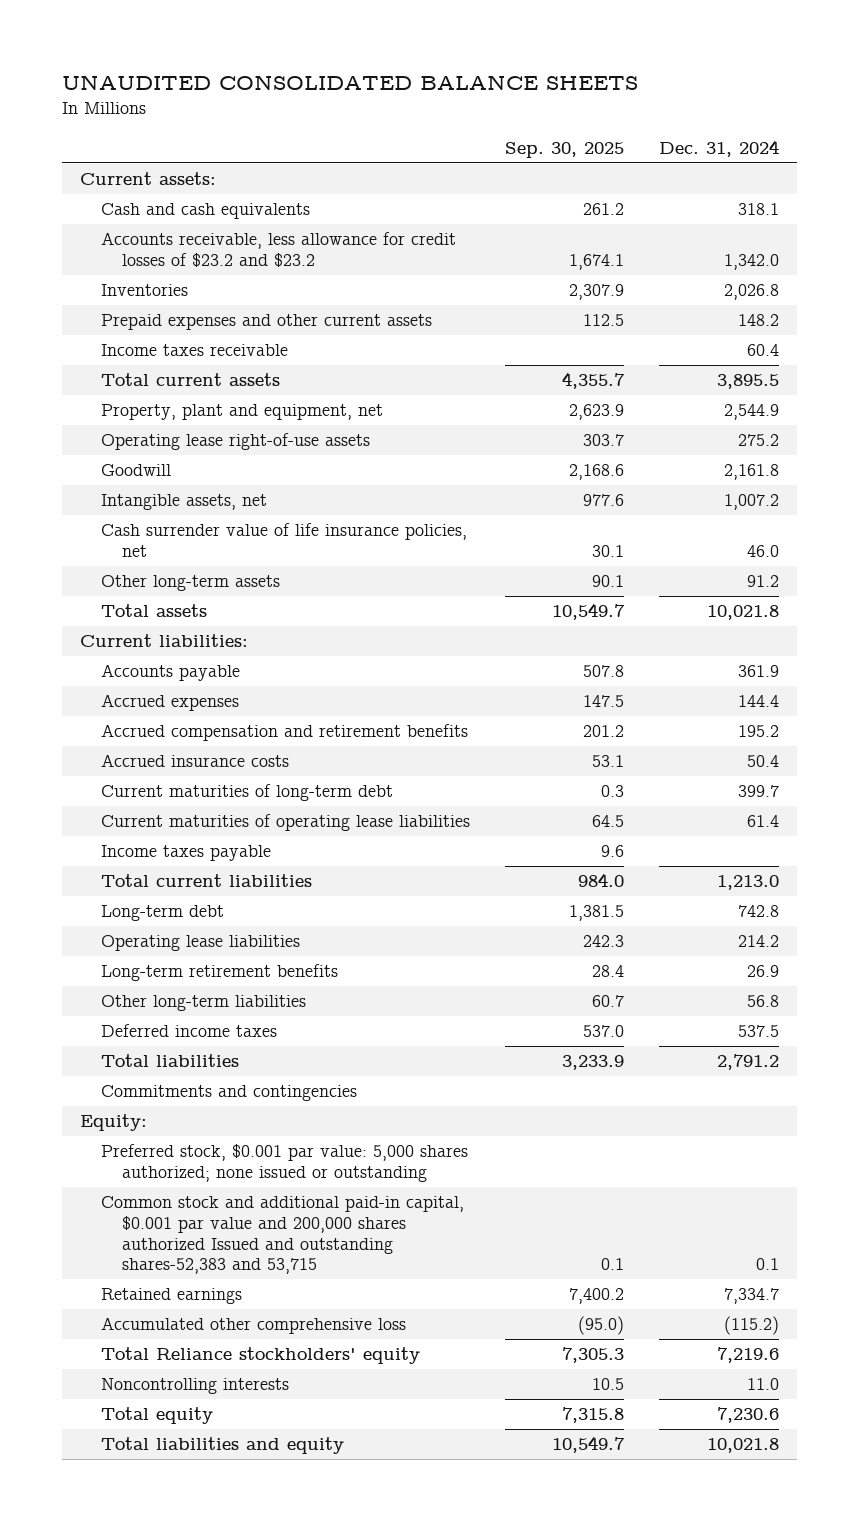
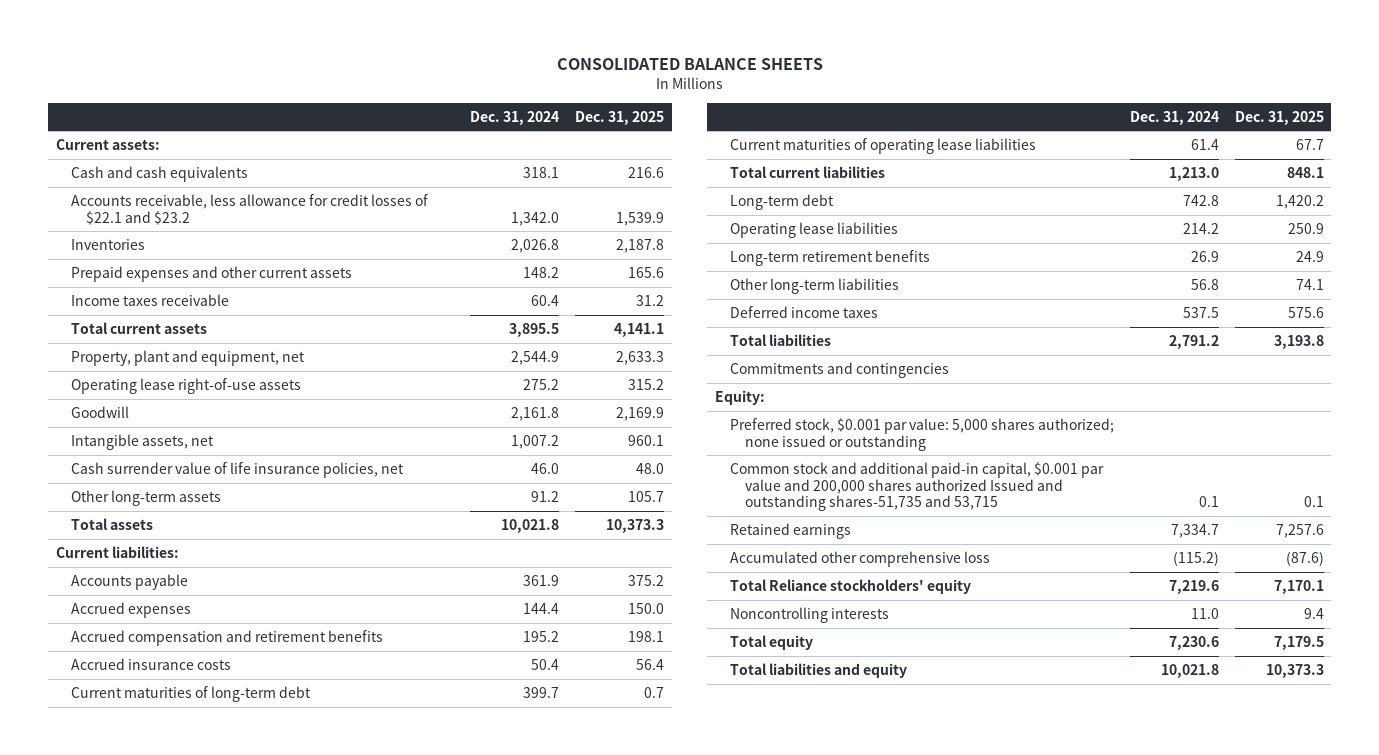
[62,74,639,90] UNAUDITED CONSOLIDATED BALANCE SHEETS -> [556,57,823,70] CONSOLIDATED BALANCE SHEETS
[504,141,624,158] Sep. 30, 2025 -> none
none -> [575,110,665,125] Dec. 31, 2025
[100,232,456,268] Accounts receivable, less allowance for credit losses of $23.2 and $23.2 -> [70,194,428,225] Accounts receivable, less allowance for credit losses of $22.1 and $23.2
[100,845,271,862] Income taxes payable -> none
[100,1196,464,1275] Common stock and additional paid-in capital, $0.001 par value and 200,000 shares authorized Issued and outstanding shares-52,383 and 53,715 -> [730,462,1105,512] Common stock and additional paid-in capital, $0.001 par value and 200,000 shares authorized Issued and outstanding shares-51,735 and 53,715

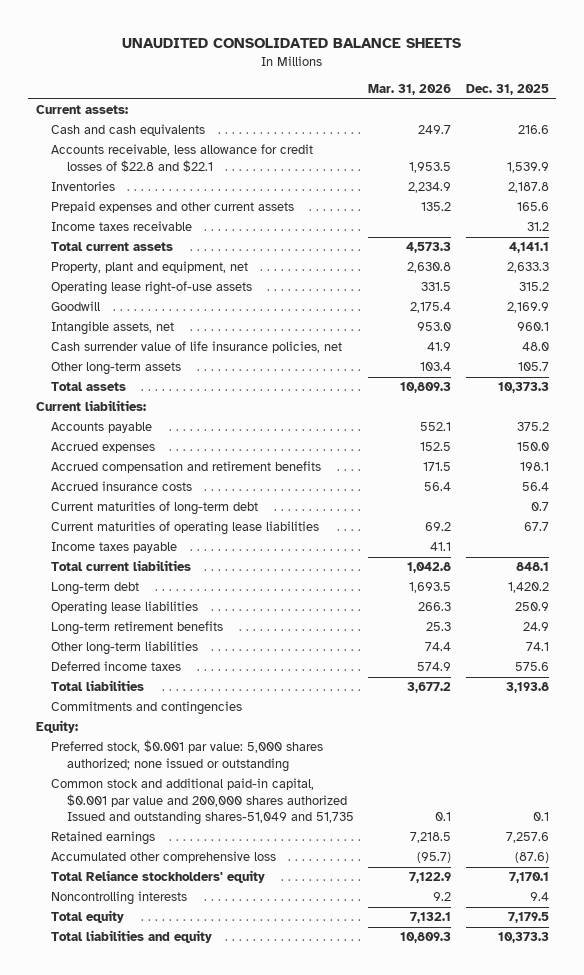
[556,57,823,70] CONSOLIDATED BALANCE SHEETS -> [122,38,462,49] UNAUDITED CONSOLIDATED BALANCE SHEETS
[470,110,560,125] Dec. 31, 2024 -> none
none -> [368,83,452,95] Mar. 31, 2026
[70,194,428,225] Accounts receivable, less allowance for credit losses of $22.1 and $23.2 -> [51,144,314,172] Accounts receivable, less allowance for credit losses of $22.8 and $22.1
none -> [51,542,178,554] Income taxes payable
[730,462,1105,512] Common stock and additional paid-in capital, $0.001 par value and 200,000 shares authorized Issued and outstanding shares-51,735 and 53,715 -> [51,778,354,826] Common stock and additional paid-in capital, $0.001 par value and 200,000 shares authorized Issued and outstanding shares-51,049 and 51,735

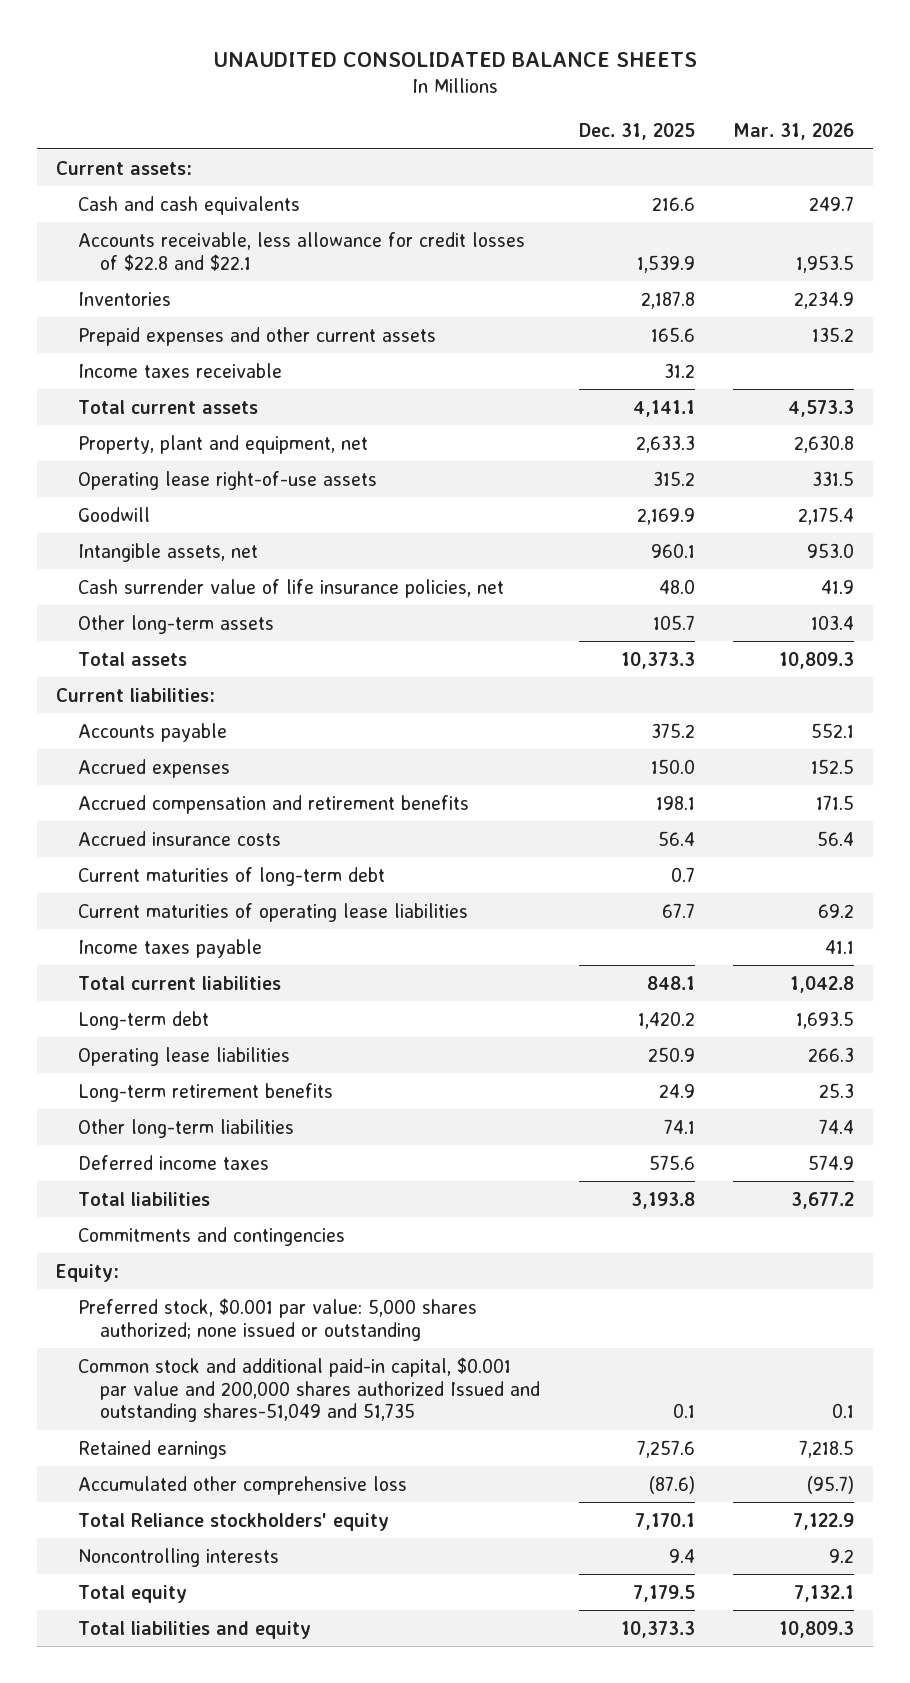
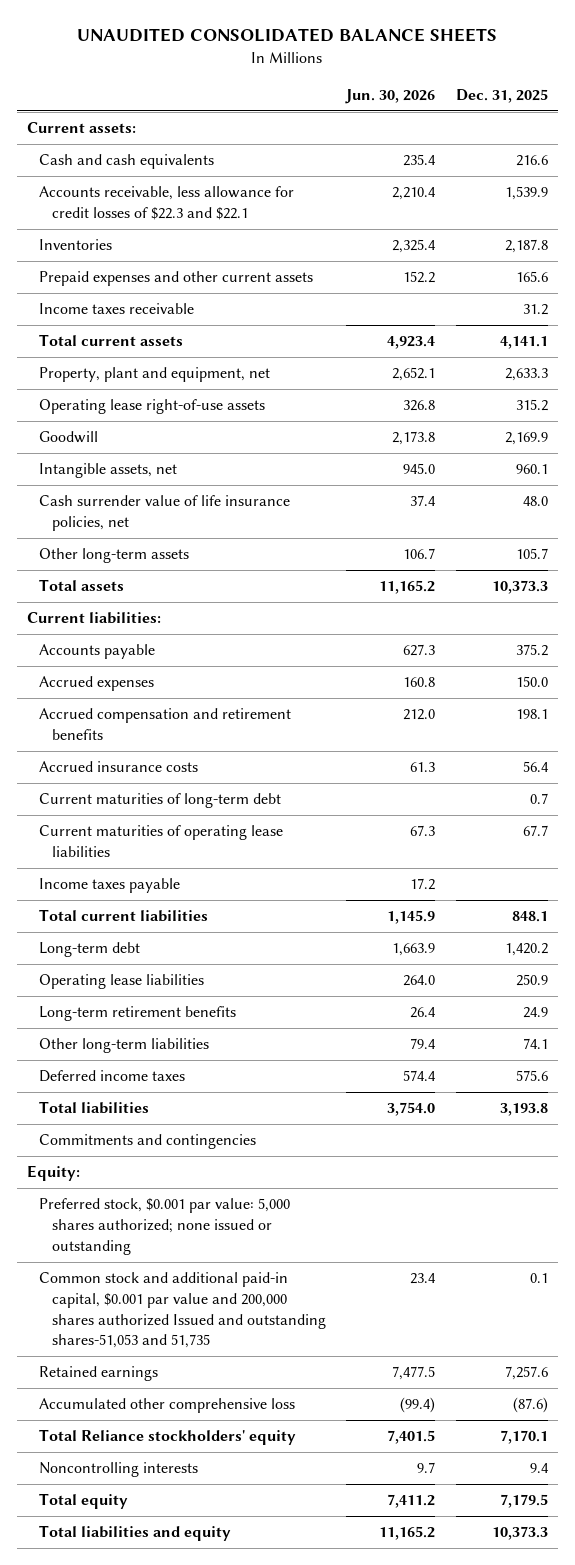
[732,122,854,140] Mar. 31, 2026 -> none
none -> [345,88,436,104] Jun. 30, 2026
[78,231,526,271] Accounts receivable, less allowance for credit losses of $22.8 and $22.1 -> [39,186,295,220] Accounts receivable, less allowance for credit losses of $22.3 and $22.1
[78,1356,541,1423] Common stock and additional paid-in capital, $0.001 par value and 200,000 shares authorized Issued and outstanding shares-51,049 and 51,735 -> [39,1272,326,1349] Common stock and additional paid-in capital, $0.001 par value and 200,000 shares authorized Issued and outstanding shares-51,053 and 51,735

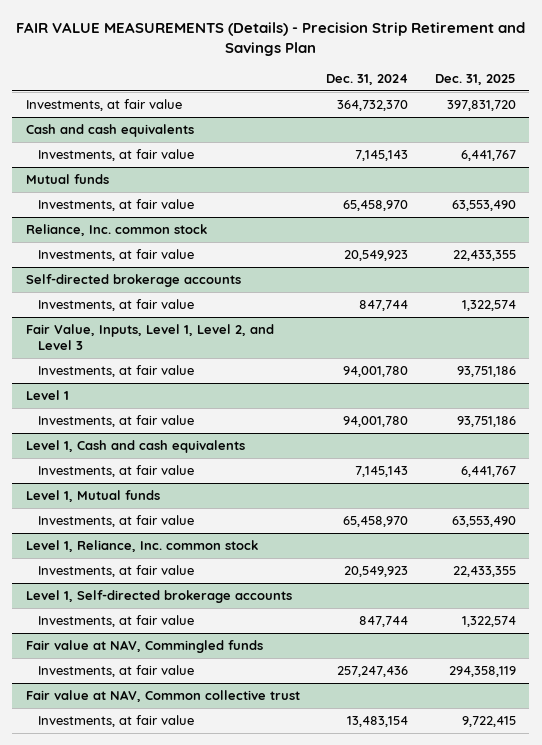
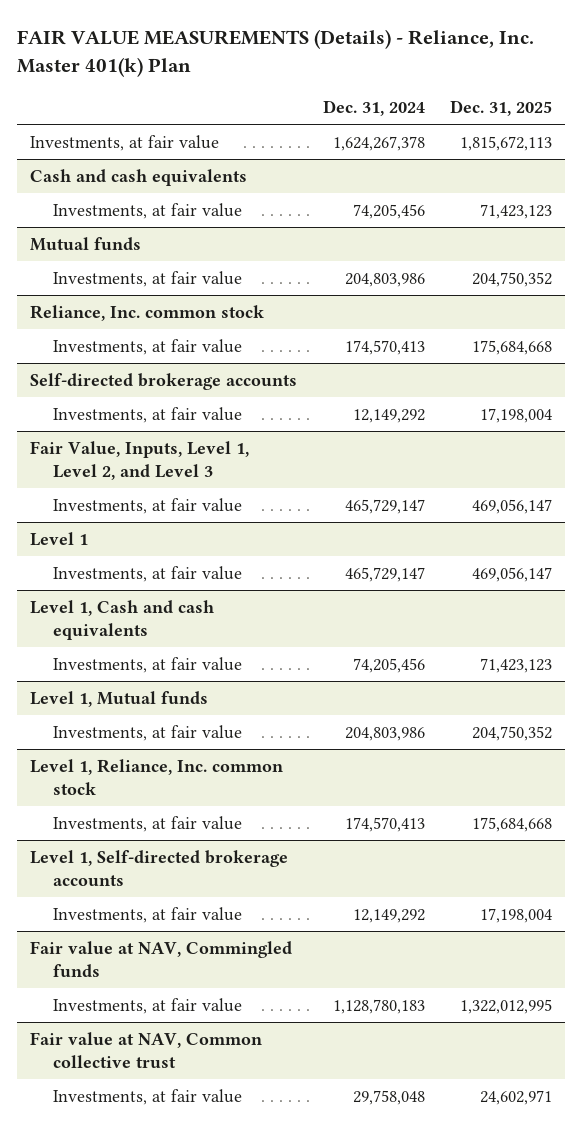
[15,21,525,56] FAIR VALUE MEASUREMENTS (Details) - Precision Strip Retirement and Savings Plan -> [16,29,534,77] FAIR VALUE MEASUREMENTS (Details) - Reliance, Inc. Master 401(k) Plan
[337,100,409,112] 364,732,370 -> [332,136,425,152] 1,624,267,378
[447,100,517,112] 397,831,720 -> [460,136,553,152] 1,815,672,113
[355,150,409,162] 7,145,143 -> [352,204,425,220] 74,205,456
[461,150,517,162] 6,441,767 -> [480,204,553,220] 71,423,123
[343,200,409,212] 65,458,970 -> [344,273,425,288] 204,803,986
[452,200,517,212] 63,553,490 -> [472,272,553,288] 204,750,352
[344,250,409,262] 20,549,923 -> [344,340,425,356] 174,570,413
[453,250,517,262] 22,433,355 -> [472,340,553,356] 175,684,668
[359,300,409,312] 847,744 -> [352,409,425,424] 12,149,292
[462,300,517,312] 1,322,574 -> [480,408,553,424] 17,198,004
[343,366,409,378] 94,001,780 -> [344,499,425,515] 465,729,147
[457,366,517,378] 93,751,186 -> [472,499,553,515] 469,056,147
[343,416,409,428] 94,001,780 -> [344,567,425,583] 465,729,147
[457,416,517,428] 93,751,186 -> [472,567,553,583] 469,056,147
[355,466,409,478] 7,145,143 -> [352,658,425,674] 74,205,456
[461,466,517,478] 6,441,767 -> [480,658,553,674] 71,423,123
[343,516,409,528] 65,458,970 -> [344,727,425,742] 204,803,986
[452,516,517,528] 63,553,490 -> [472,726,553,742] 204,750,352
[344,566,409,578] 20,549,923 -> [344,817,425,833] 174,570,413
[453,566,517,578] 22,433,355 -> [472,817,553,833] 175,684,668
[359,616,409,628] 847,744 -> [352,909,425,924] 12,149,292
[462,616,517,628] 1,322,574 -> [480,908,553,924] 17,198,004
[337,666,409,678] 257,247,436 -> [332,999,425,1015] 1,128,780,183
[449,666,517,678] 294,358,119 -> [460,999,553,1015] 1,322,012,995
[347,716,409,728] 13,483,154 -> [352,1090,425,1106] 29,758,048
[462,716,517,728] 9,722,415 -> [480,1090,553,1106] 24,602,971

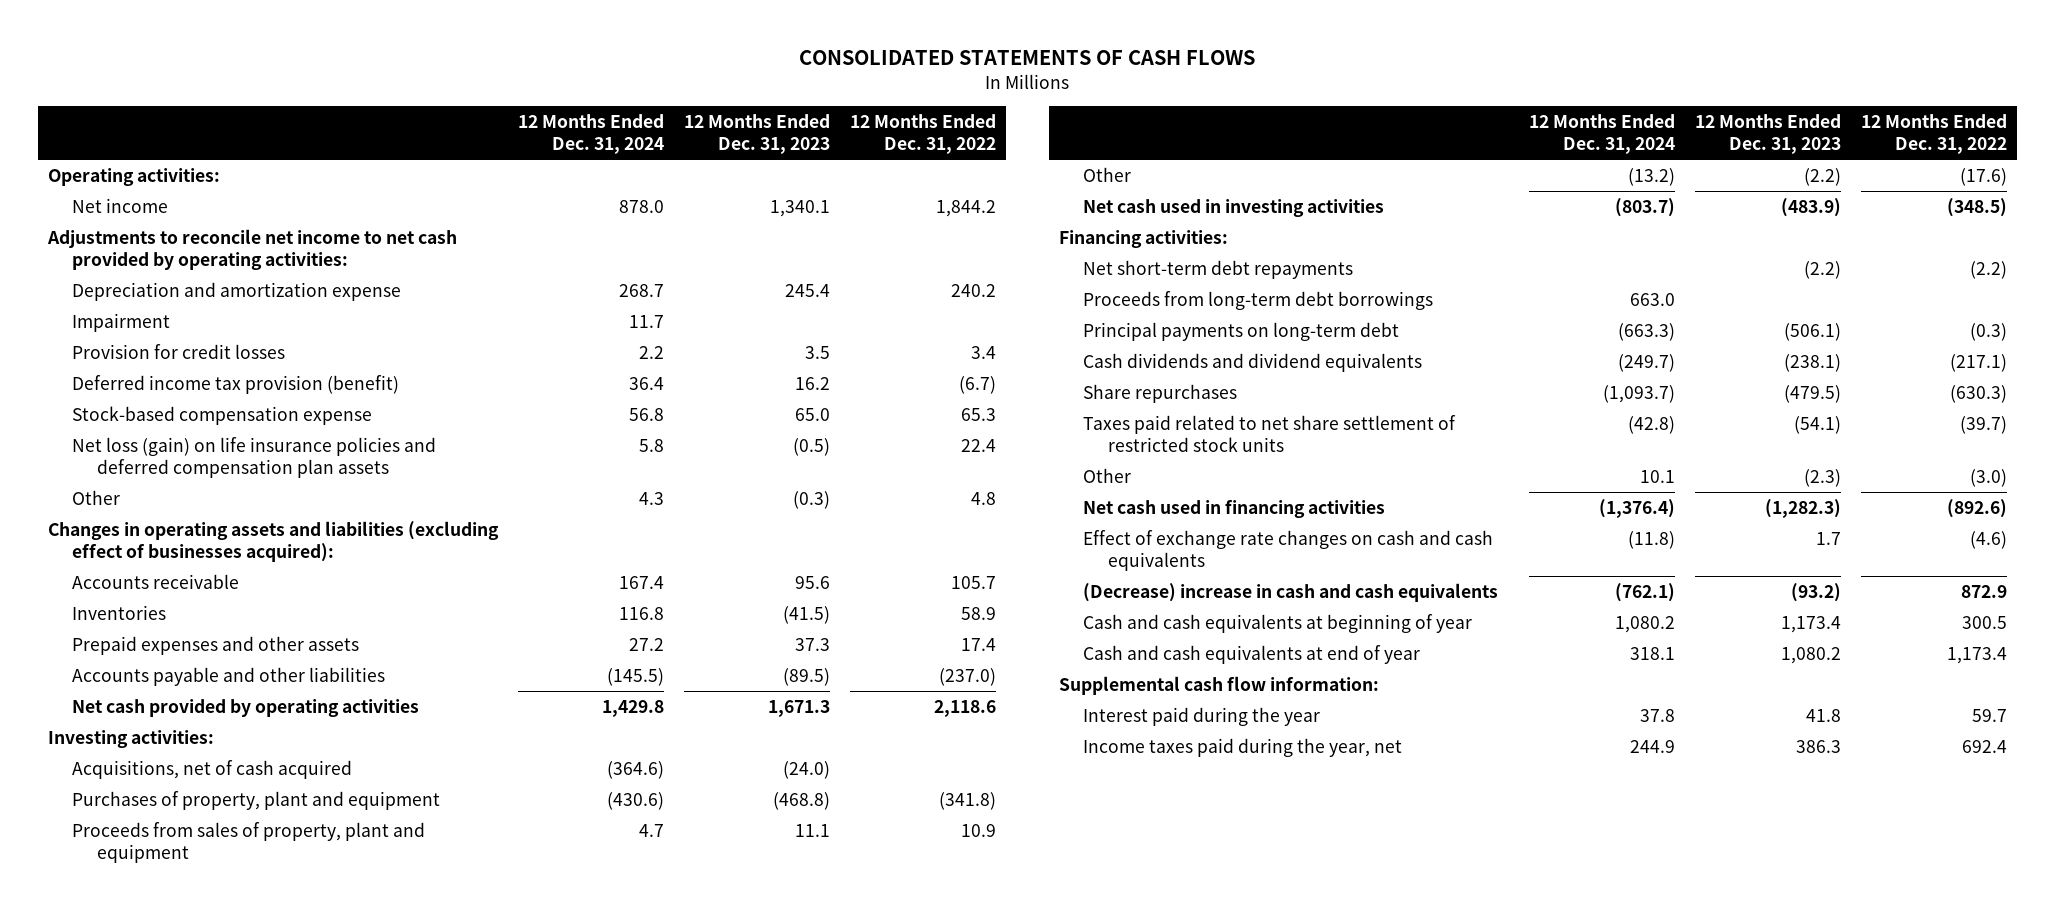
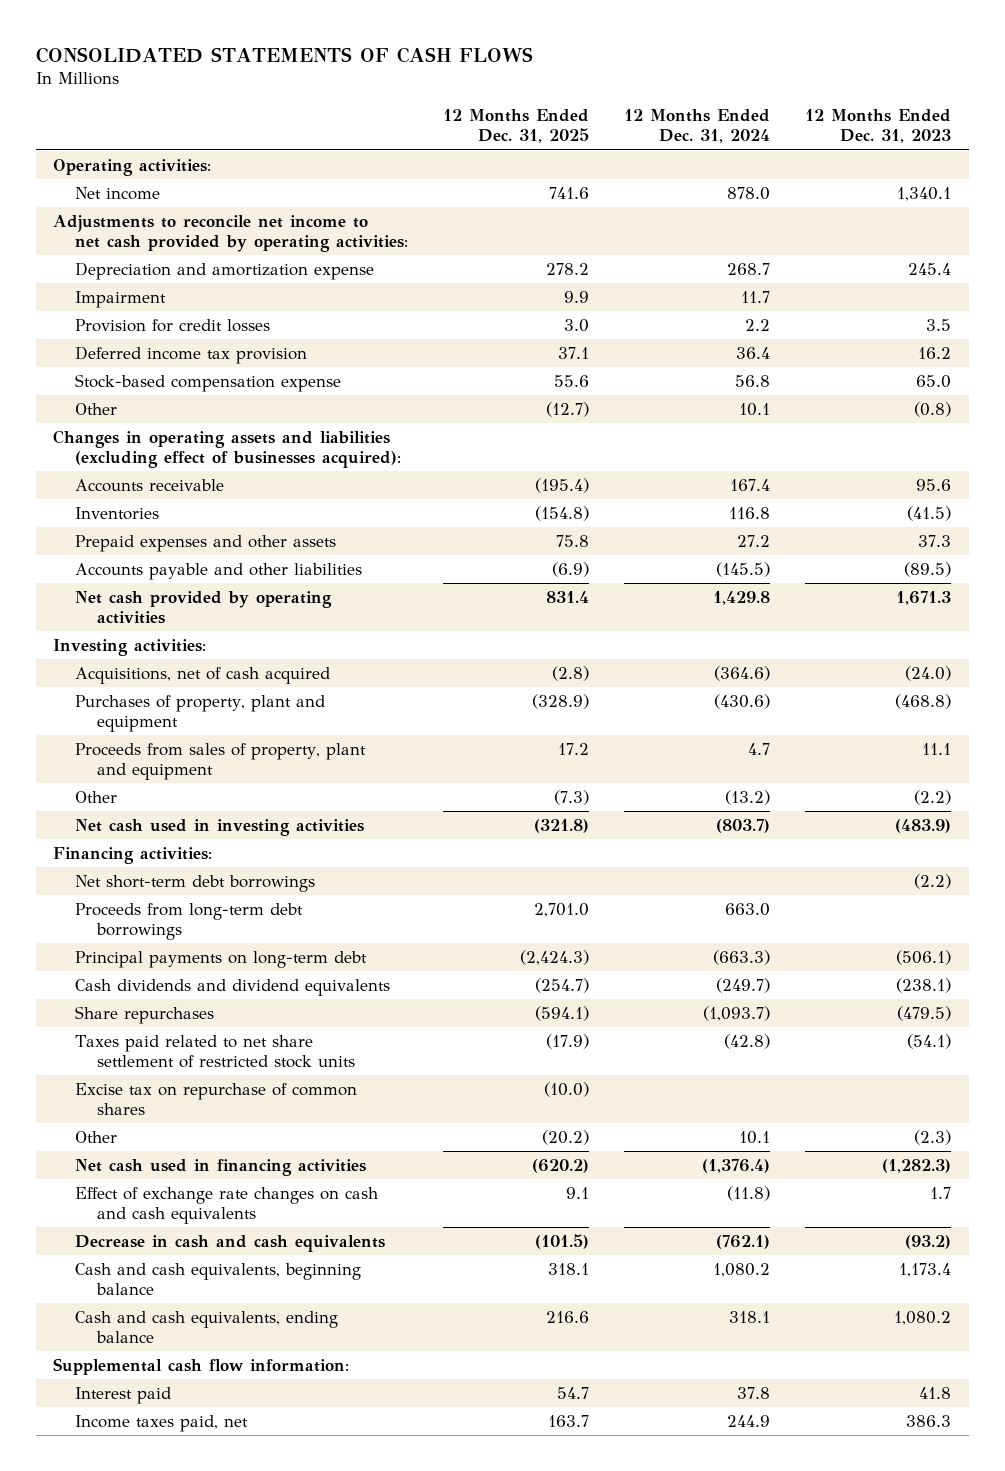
[849,113,996,155] 12 Months Ended Dec. 31, 2022 -> none
none -> [443,108,590,144] 12 Months Ended Dec. 31, 2025
[72,374,400,394] Deferred income tax provision (benefit) -> [74,345,307,364] Deferred income tax provision
[72,436,437,479] Net loss (gain) on life insurance policies and deferred compensation plan assets -> none
[638,491,664,505] 4.3 -> [739,402,771,416] 10.1
[792,490,830,509] (0.3) -> [914,401,952,417] (0.8)
[1083,259,1354,279] Net short-term debt repayments -> [74,874,315,892] Net short-term debt borrowings
none -> [74,1082,357,1116] Excise tax on repurchase of common shares
[1083,582,1499,602] (Decrease) increase in cash and cash equivalents -> [74,1234,385,1252] Decrease in cash and cash equivalents
[1083,613,1473,633] Cash and cash equivalents at beginning of year -> [74,1262,361,1296] Cash and cash equivalents, beginning balance
[1083,644,1421,664] Cash and cash equivalents at end of year -> [74,1310,338,1344] Cash and cash equivalents, ending balance
[1083,706,1321,726] Interest paid during the year -> [74,1386,171,1404] Interest paid
[1083,737,1403,757] Income taxes paid during the year, net -> [74,1414,248,1432] Income taxes paid, net

